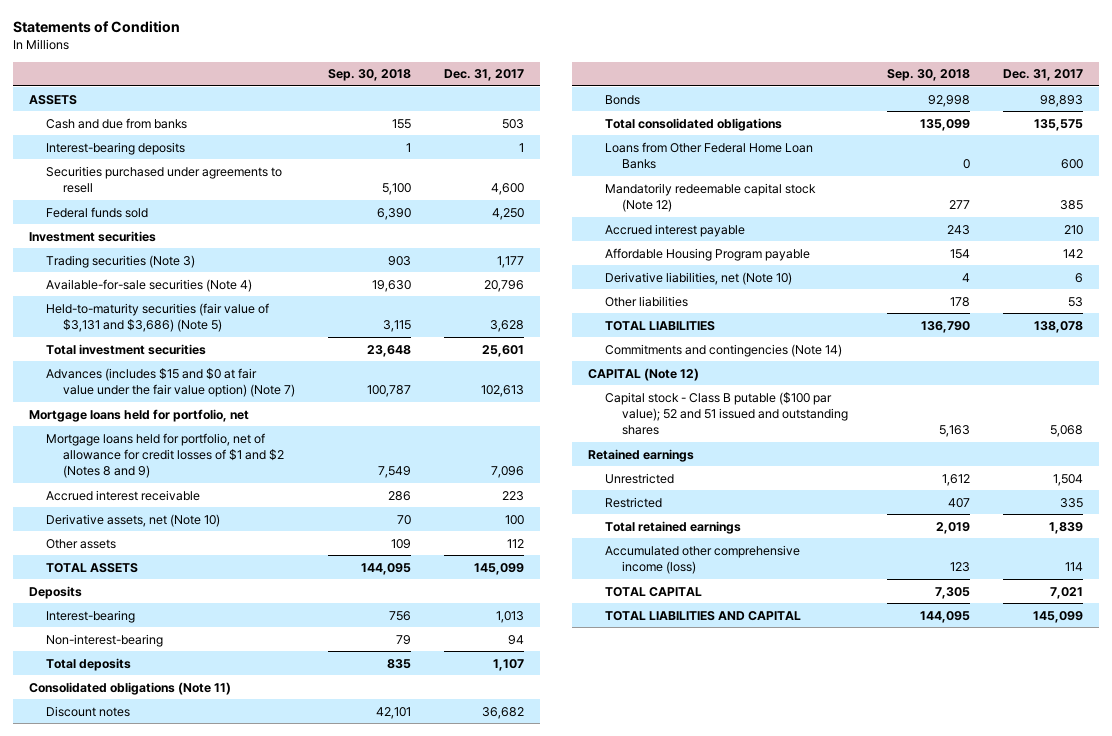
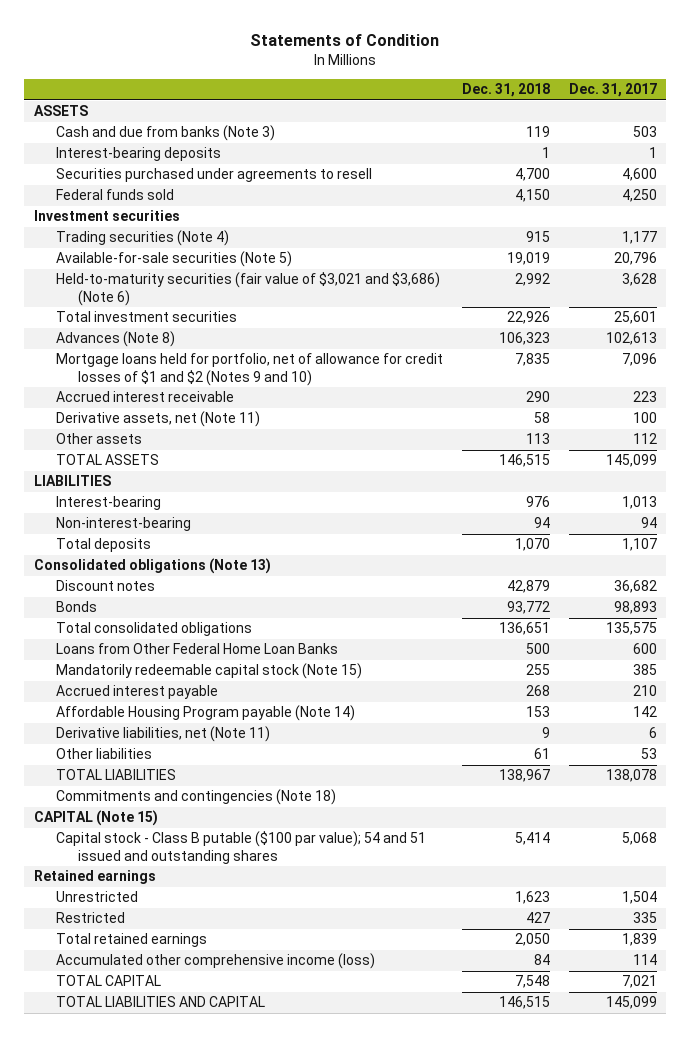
[327,69,411,82] Sep. 30, 2018 -> none
none -> [461,83,550,98] Dec. 31, 2018
[46,117,188,129] Cash and due from banks -> [55,125,275,142] Cash and due from banks (Note 3)
[46,254,196,268] Trading securities (Note 3) -> [55,230,229,247] Trading securities (Note 4)
[46,278,253,292] Available-for-sale securities (Note 4) -> [55,251,292,268] Available-for-sale securities (Note 5)
[46,302,270,332] Held-to-maturity securities (fair value of $3,131 and $3,686) (Note 5) -> [55,272,440,306] Held-to-maturity securities (fair value of $3,021 and $3,686) (Note 6)
[29,408,250,422] Mortgage loans held for portfolio, net -> none
[46,367,296,397] Advances (includes $15 and $0 at fair value under the fair value option) (Note 7) -> [55,331,175,348] Advances (Note 8)
[46,432,285,479] Mortgage loans held for portfolio, net of allowance for credit losses of $1 and $2 (Notes 8 and 9) -> [55,353,443,386] Mortgage loans held for portfolio, net of allowance for credit losses of $1 and $2 (Notes 9 and 10)
[46,513,221,527] Derivative assets, net (Note 10) -> [55,411,260,428] Derivative assets, net (Note 11)
[29,585,83,599] Deposits -> none
none -> [33,475,111,487] LIABILITIES
[29,681,232,695] Consolidated obligations (Note 11) -> [33,558,271,575] Consolidated obligations (Note 13)
[605,182,817,212] Mandatorily redeemable capital stock (Note 12) -> [55,663,362,680] Mandatorily redeemable capital stock (Note 15)
[605,247,811,261] Affordable Housing Program payable -> [55,705,355,722] Affordable Housing Program payable (Note 14)
[605,271,793,285] Derivative liabilities, net (Note 10) -> [55,726,270,743] Derivative liabilities, net (Note 11)
[605,343,843,357] Commitments and contingencies (Note 14) -> [55,789,336,806] Commitments and contingencies (Note 18)
[588,367,700,381] CAPITAL (Note 12) -> [33,810,158,827] CAPITAL (Note 15)
[605,391,848,436] Capital stock - Class B putable ($100 par value); 52 and 51 issued and outstanding shares -> [55,831,426,864] Capital stock - Class B putable ($100 par value); 54 and 51 issued and outstanding shares

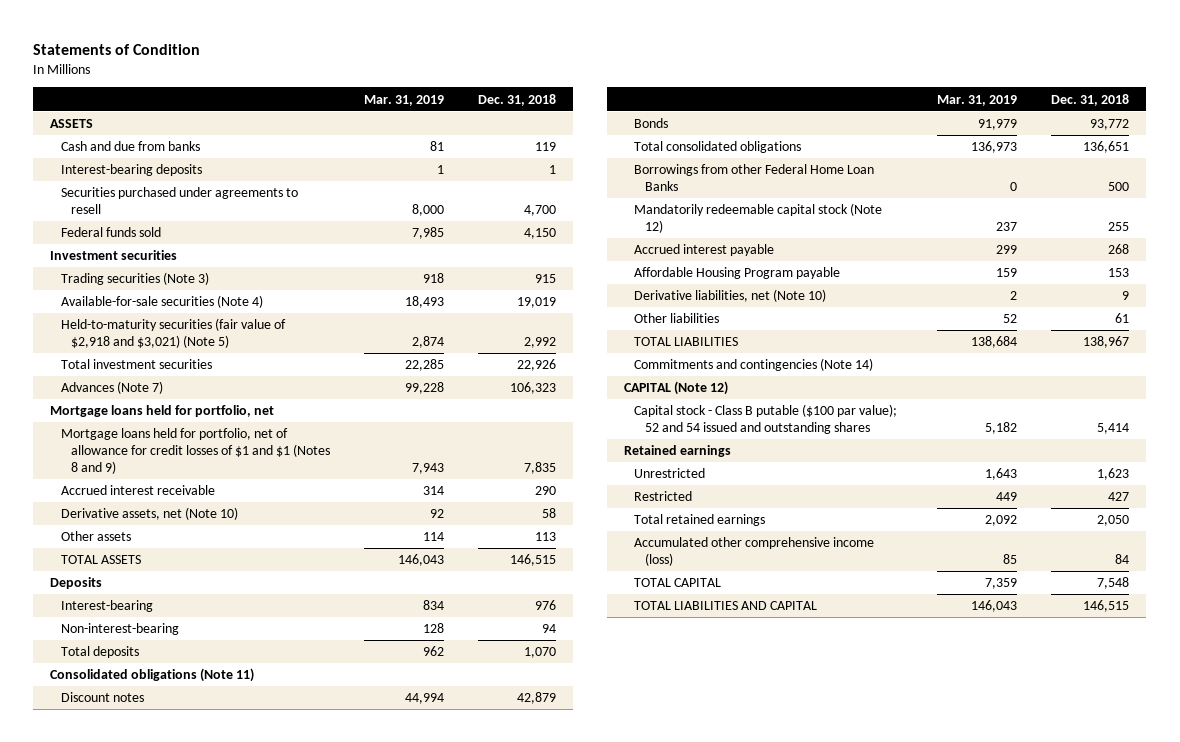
[568,83,657,98] Dec. 31, 2017 -> none
none -> [363,94,444,106] Mar. 31, 2019
[55,125,275,142] Cash and due from banks (Note 3) -> [60,141,200,152] Cash and due from banks
[55,230,229,247] Trading securities (Note 4) -> [60,272,209,286] Trading securities (Note 3)
[55,251,292,268] Available-for-sale securities (Note 5) -> [60,295,263,309] Available-for-sale securities (Note 4)
[55,272,440,306] Held-to-maturity securities (fair value of $3,021 and $3,686) (Note 6) -> [60,318,286,348] Held-to-maturity securities (fair value of $2,918 and $3,021) (Note 5)
[55,331,175,348] Advances (Note 8) -> [60,381,163,395] Advances (Note 7)
none -> [50,405,275,418] Mortgage loans held for portfolio, net
[55,353,443,386] Mortgage loans held for portfolio, net of allowance for credit losses of $1 and $2 (Notes 9 and 10) -> [60,428,330,474] Mortgage loans held for portfolio, net of allowance for credit losses of $1 and $1 (Notes 8 and 9)
[55,411,260,428] Derivative assets, net (Note 11) -> [60,507,238,521] Derivative assets, net (Note 10)
[33,475,111,487] LIABILITIES -> none
none -> [50,577,103,590] Deposits
[33,558,271,575] Consolidated obligations (Note 13) -> [50,668,255,683] Consolidated obligations (Note 11)
[55,643,338,655] Loans from Other Federal Home Loan Banks -> [634,164,875,191] Borrowings from other Federal Home Loan Banks
[55,663,362,680] Mandatorily redeemable capital stock (Note 15) -> [634,203,883,233] Mandatorily redeemable capital stock (Note 12)
[55,705,355,722] Affordable Housing Program payable (Note 14) -> [634,267,841,280] Affordable Housing Program payable
[55,726,270,743] Derivative liabilities, net (Note 11) -> [634,289,827,303] Derivative liabilities, net (Note 10)
[55,789,336,806] Commitments and contingencies (Note 18) -> [634,358,874,372] Commitments and contingencies (Note 14)
[33,810,158,827] CAPITAL (Note 15) -> [624,381,729,396] CAPITAL (Note 12)
[55,831,426,864] Capital stock - Class B putable ($100 par value); 54 and 51 issued and outstanding shares -> [634,404,898,434] Capital stock - Class B putable ($100 par value); 52 and 54 issued and outstanding shares

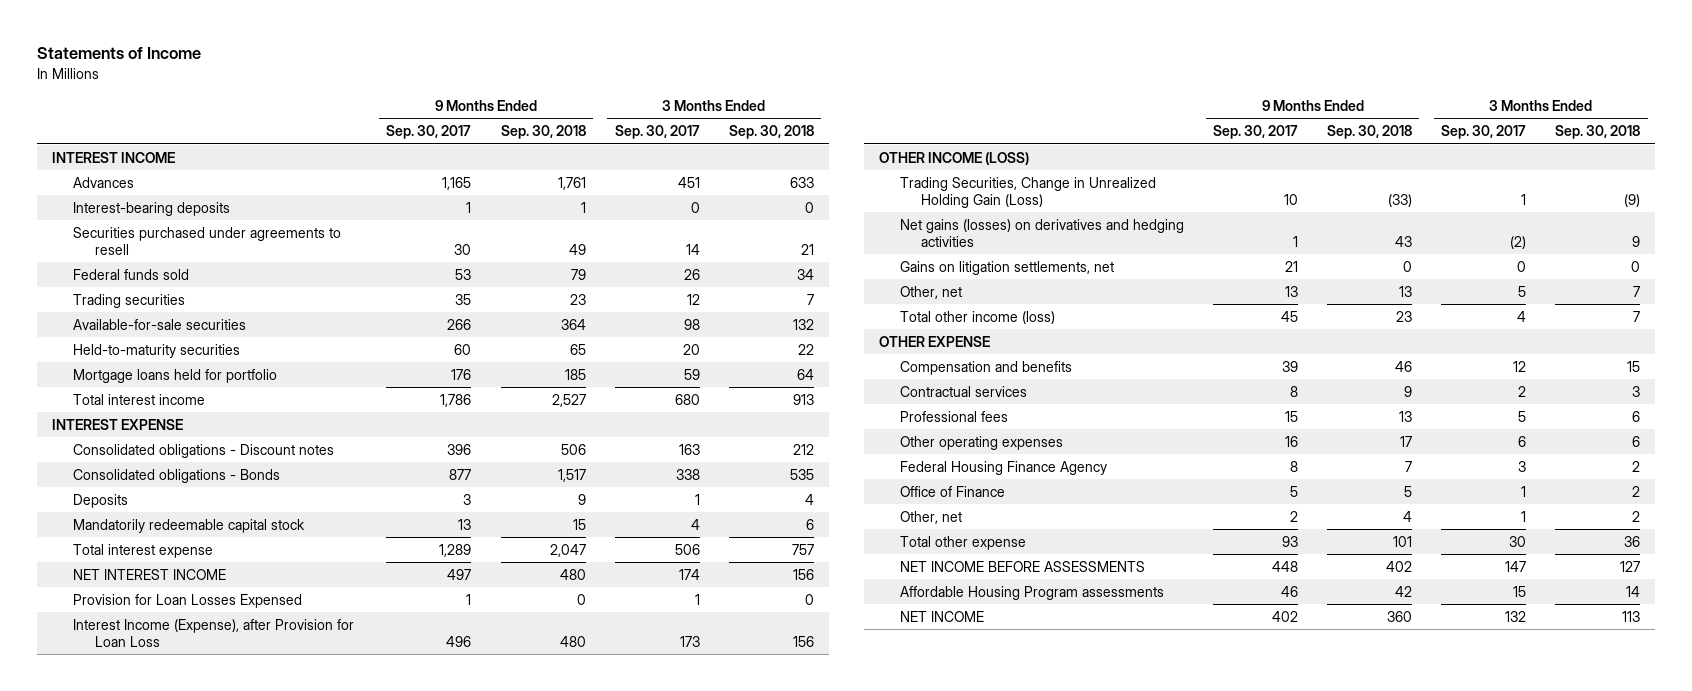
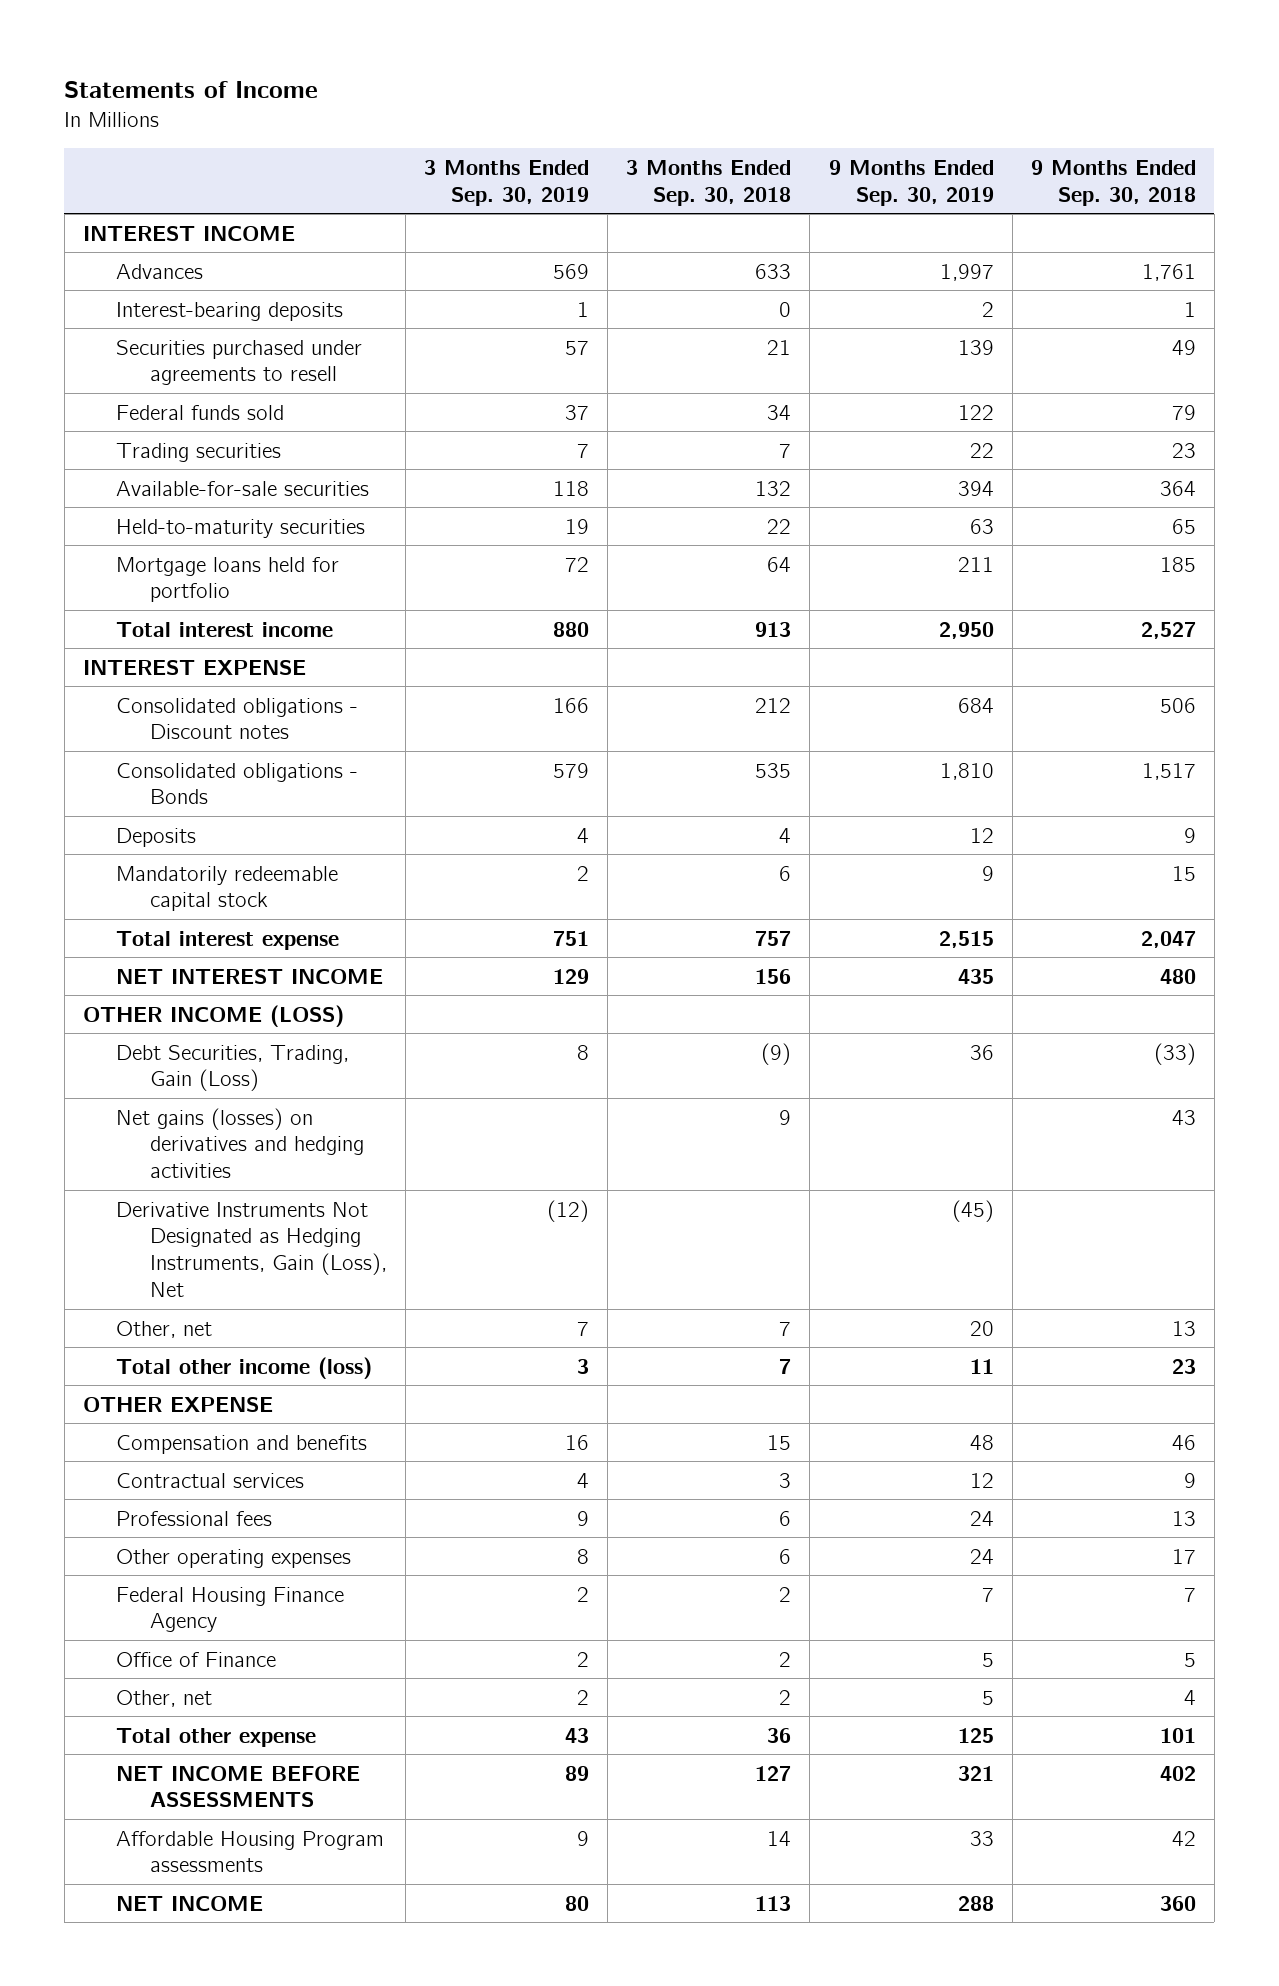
[386,125,472,140] Sep. 30, 2017 -> none
[614,125,700,140] Sep. 30, 2017 -> none
none -> [424,159,590,206] 3 Months Ended Sep. 30, 2019
none -> [828,159,994,206] 9 Months Ended Sep. 30, 2019
[73,593,303,608] Provision for Loan Losses Expensed -> none
[73,618,355,647] Interest Income (Expense), after Provision for Loan Loss -> none
[899,176,1156,208] Trading Securities, Change in Unrealized Holding Gain (Loss) -> [116,1044,350,1092] Debt Securities, Trading, Gain (Loss)
[899,260,1114,275] Gains on litigation settlements, net -> none
none -> [116,1201,387,1298] Derivative Instruments Not Designated as Hedging Instruments, Gain (Loss), Net

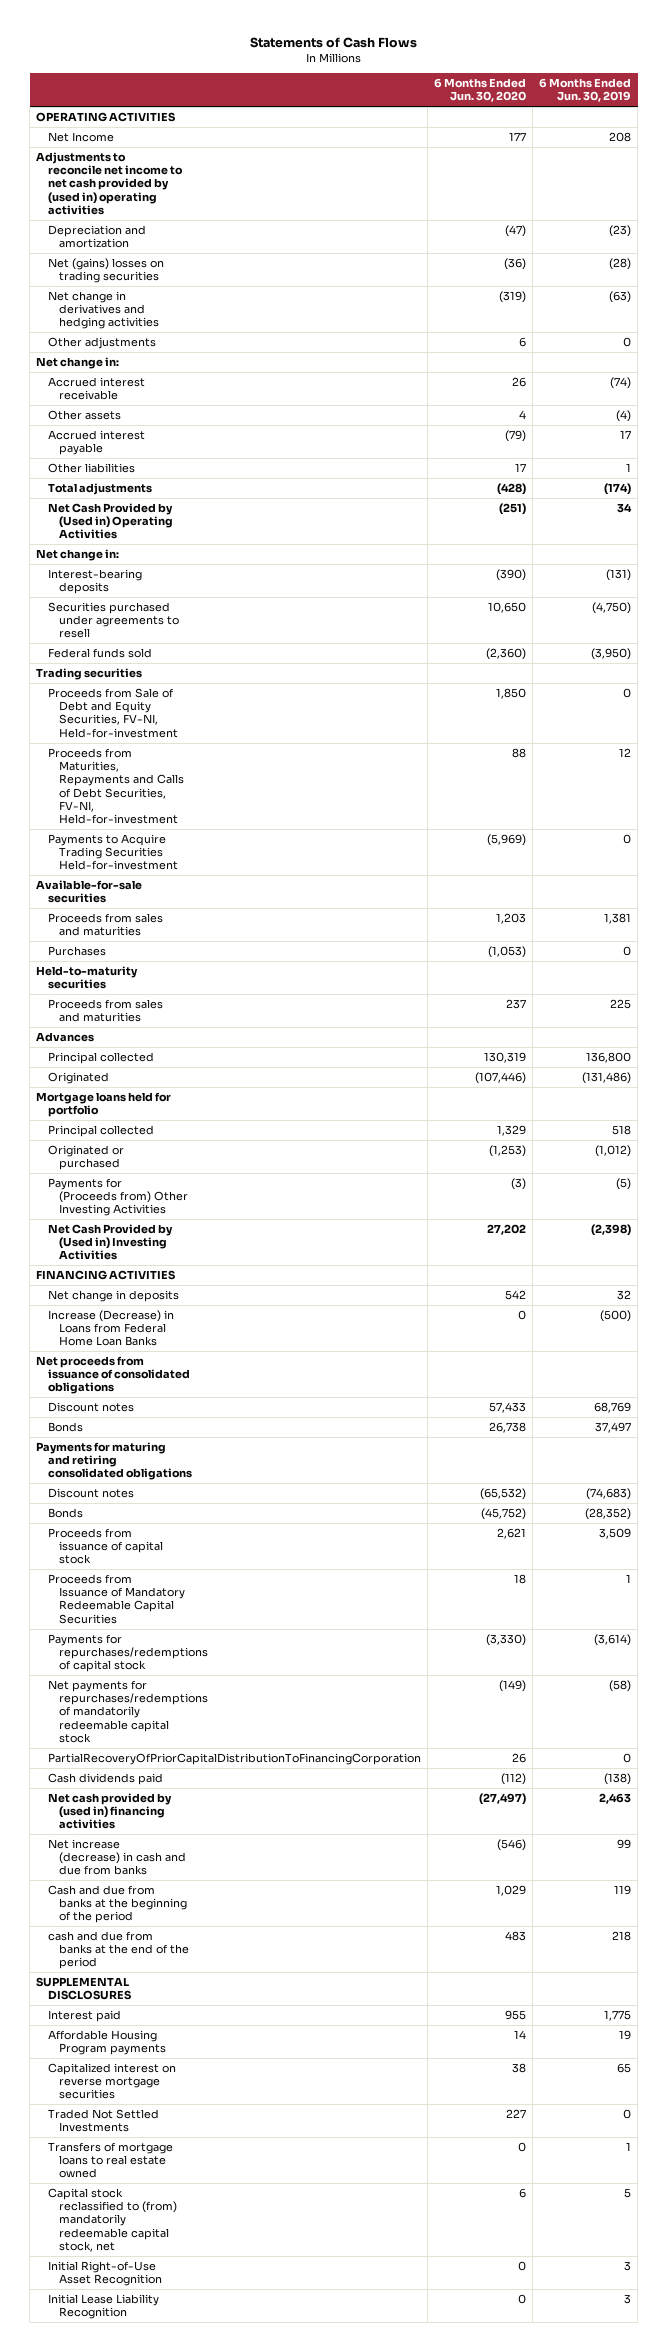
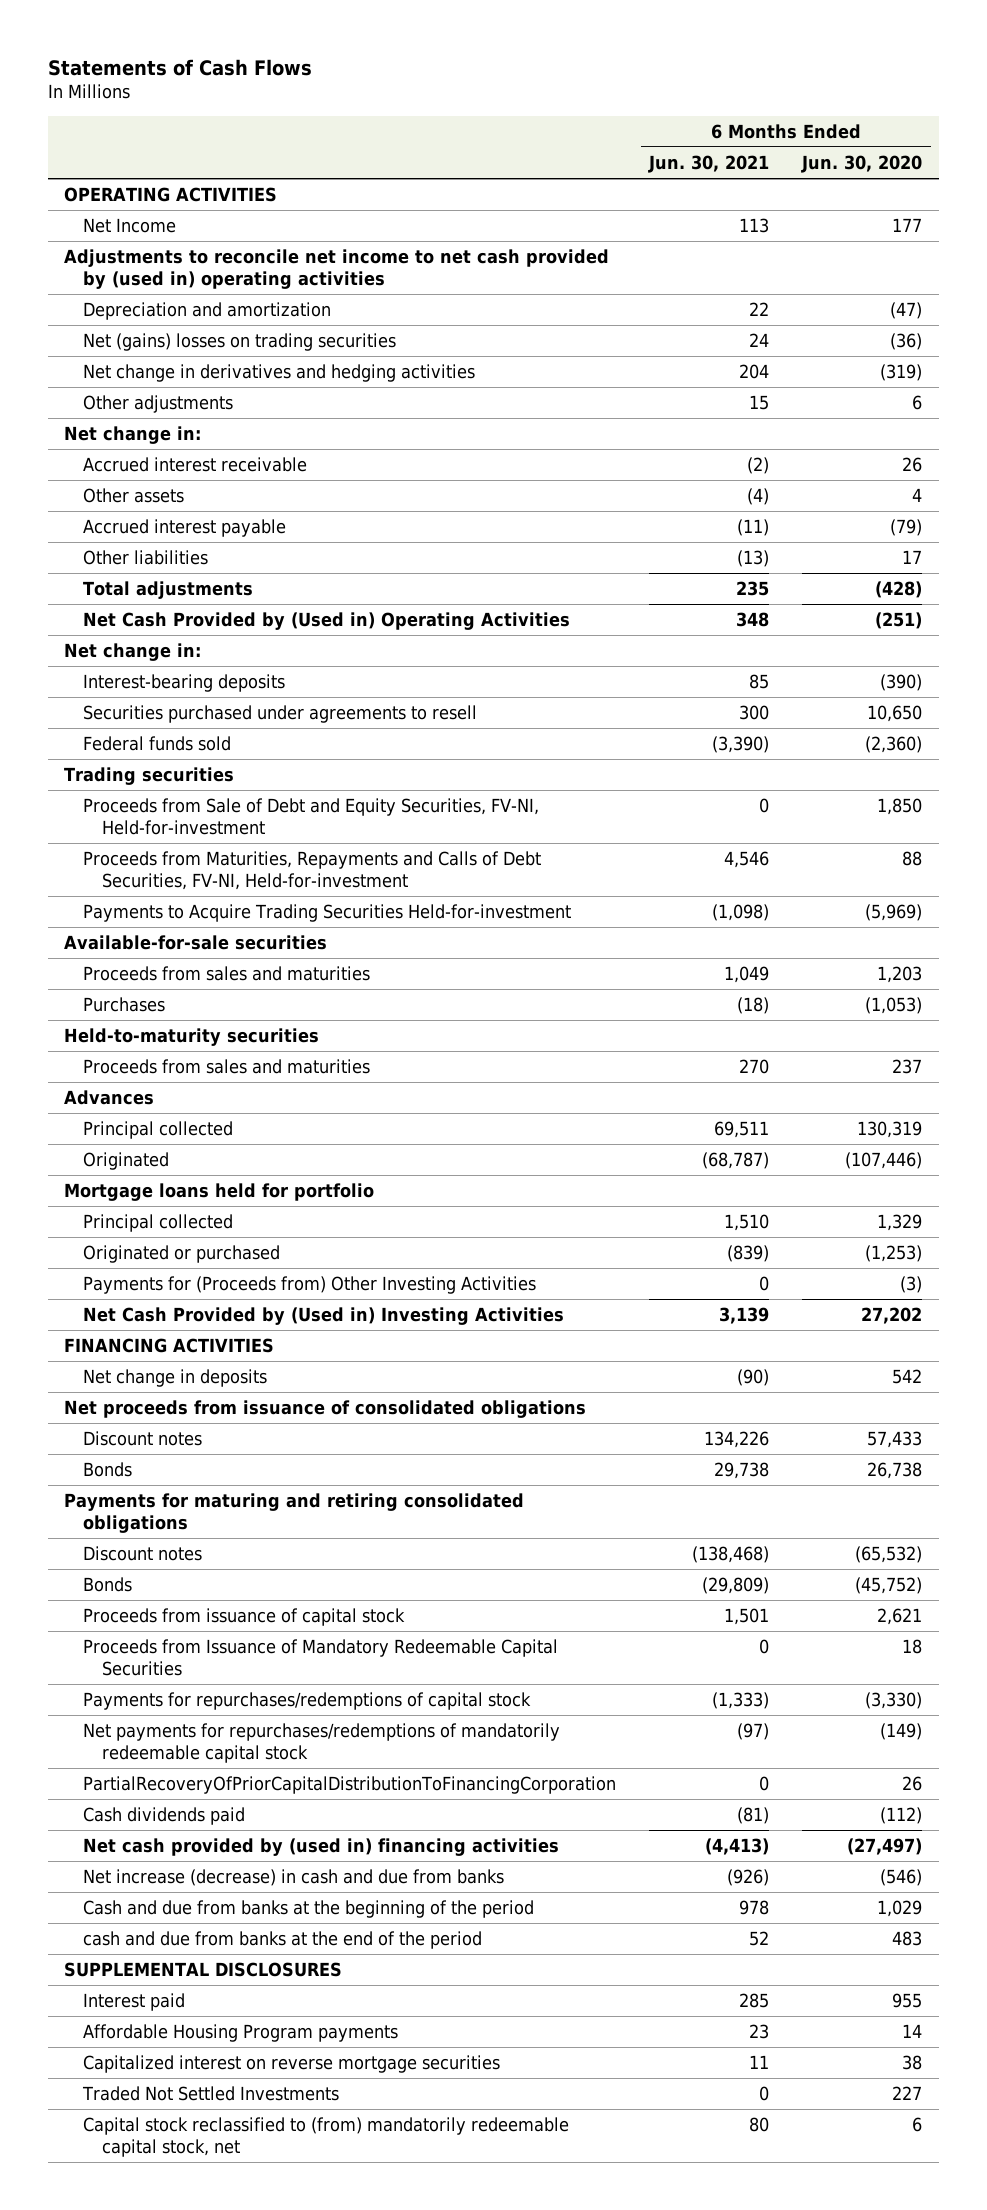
[539,77,632,103] 6 Months Ended Jun. 30, 2019 -> none
none -> [648,154,770,173] Jun. 30, 2021
[47,1310,174,1347] Increase (Decrease) in Loans from Federal Home Loan Banks -> none
[47,2142,173,2179] Transfers of mortgage loans to real estate owned -> none
[47,2261,163,2287] Initial Right-of-Use Asset Recognition -> none
[47,2294,159,2320] Initial Lease Liability Recognition -> none

